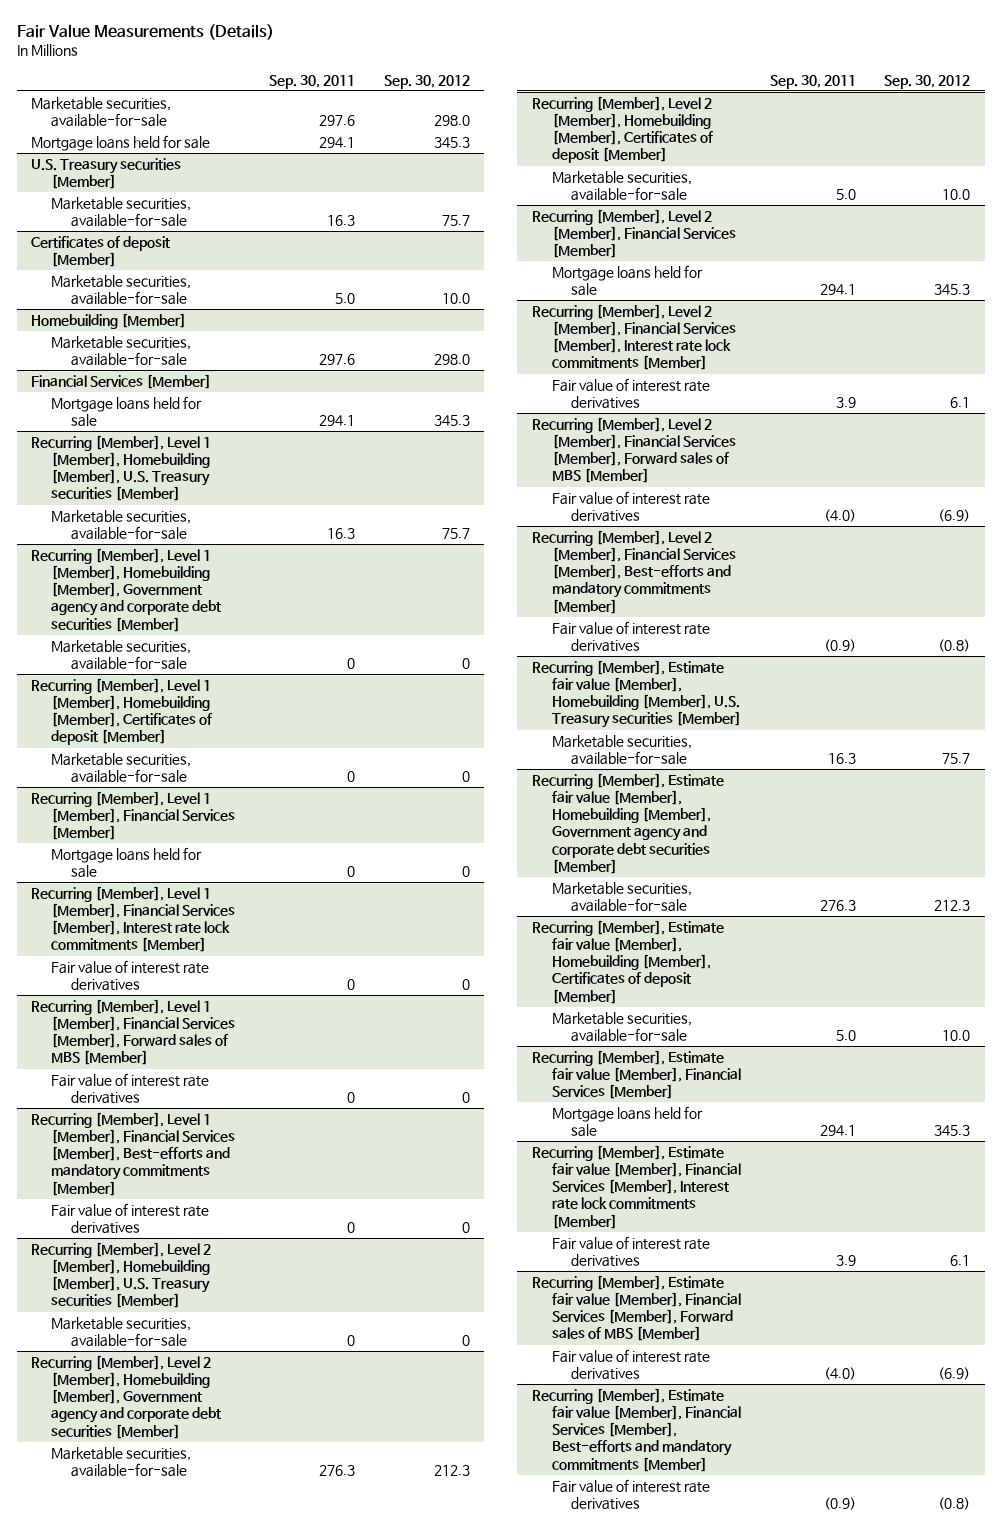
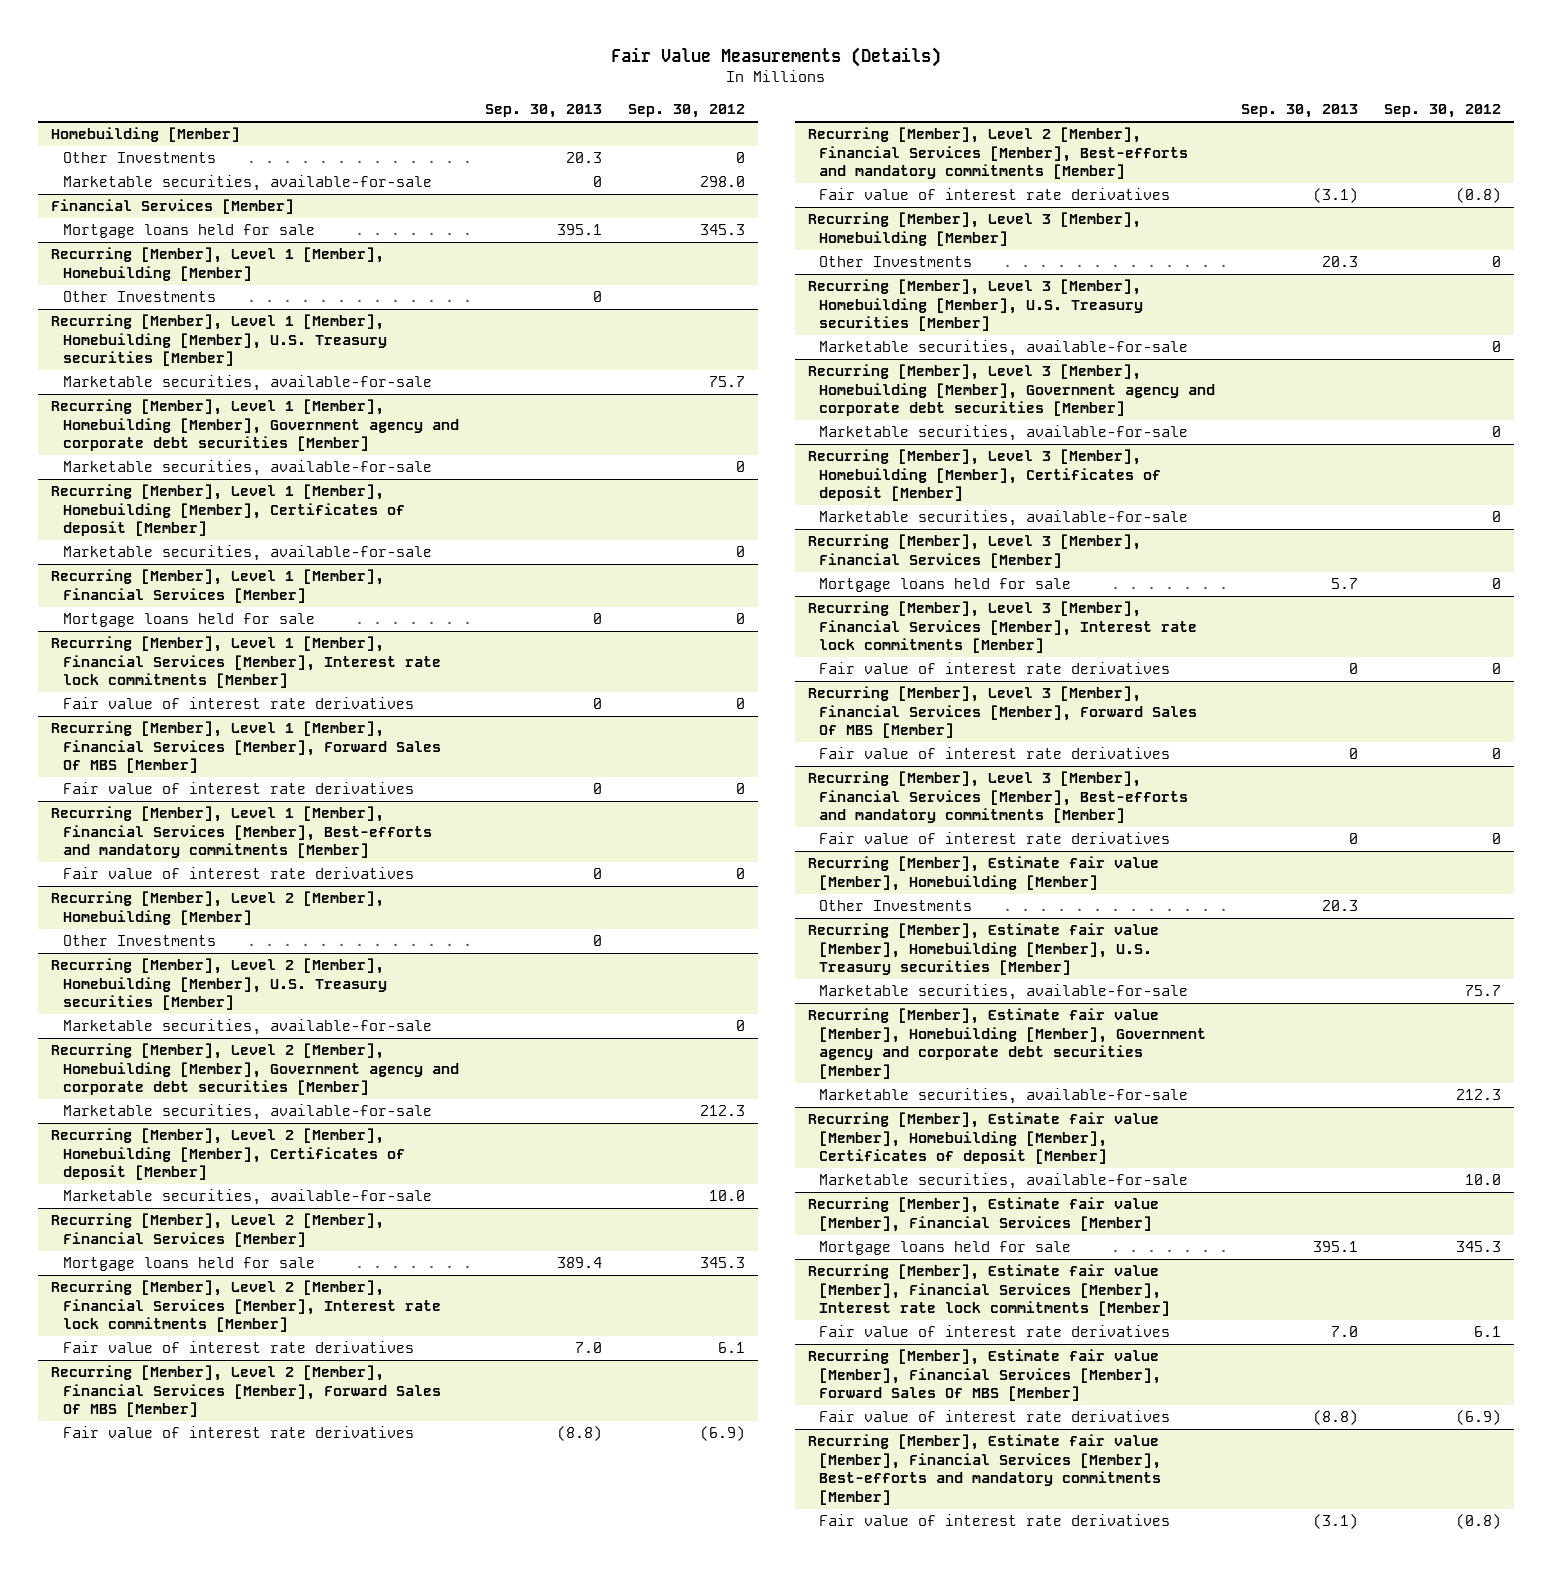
[268,74,355,89] Sep. 30, 2011 -> none
none -> [484,104,602,119] Sep. 30, 2013
[31,96,172,127] Marketable securities, available-for-sale -> none
[31,134,211,151] Mortgage loans held for sale -> none
[31,157,182,189] U.S. Treasury securities [Member] -> none
[50,196,191,227] Marketable securities, available-for-sale -> none
[31,235,171,267] Certificates of deposit [Member] -> none
[50,274,191,305] Marketable securities, available-for-sale -> none
none -> [62,152,216,164] Other Investments
none -> [51,247,385,281] Recurring [Member], Level 1 [Member], Homebuilding [Member]
none -> [62,291,216,303] Other Investments
[31,998,235,1066] Recurring [Member], Level 1 [Member], Financial Services [Member], Forward sales of MBS [Member] -> [51,721,441,774] Recurring [Member], Level 1 [Member], Financial Services [Member], Forward Sales Of MBS [Member]
none -> [51,891,385,925] Recurring [Member], Level 2 [Member], Homebuilding [Member]
none -> [62,935,216,947] Other Investments
[531,416,736,484] Recurring [Member], Level 2 [Member], Financial Services [Member], Forward sales of MBS [Member] -> [51,1365,441,1418] Recurring [Member], Level 2 [Member], Financial Services [Member], Forward Sales Of MBS [Member]
none -> [808,212,1142,246] Recurring [Member], Level 3 [Member], Homebuilding [Member]
none -> [819,256,973,268] Other Investments
none -> [808,279,1144,332] Recurring [Member], Level 3 [Member], Homebuilding [Member], U.S. Treasury securities [Member]
none -> [819,340,1189,357] Marketable securities, available-for-sale
none -> [808,364,1216,417] Recurring [Member], Level 3 [Member], Homebuilding [Member], Government agency and corporate debt securities [Member]
none -> [819,425,1189,442] Marketable securities, available-for-sale
none -> [808,449,1162,502] Recurring [Member], Level 3 [Member], Homebuilding [Member], Certificates of deposit [Member]
none -> [819,510,1189,527] Marketable securities, available-for-sale
none -> [808,534,1142,568] Recurring [Member], Level 3 [Member], Financial Services [Member]
none -> [819,578,1072,593] Mortgage loans held for sale
none -> [808,601,1198,654] Recurring [Member], Level 3 [Member], Financial Services [Member], Interest rate lock commitments [Member]
none -> [819,662,1171,675] Fair value of interest rate derivatives
none -> [808,686,1198,739] Recurring [Member], Level 3 [Member], Financial Services [Member], Forward Sales Of MBS [Member]
none -> [819,747,1171,760] Fair value of interest rate derivatives
none -> [808,771,1189,824] Recurring [Member], Level 3 [Member], Financial Services [Member], Best-efforts and mandatory commitments [Member]
none -> [819,832,1171,845] Fair value of interest rate derivatives
none -> [808,856,1160,891] Recurring [Member], Estimate fair value [Member], Homebuilding [Member]
none -> [819,900,973,912] Other Investments
[531,1274,741,1342] Recurring [Member], Estimate fair value [Member], Financial Services [Member], Forward sales of MBS [Member] -> [808,1349,1162,1402] Recurring [Member], Estimate fair value [Member], Financial Services [Member], Forward Sales Of MBS [Member]

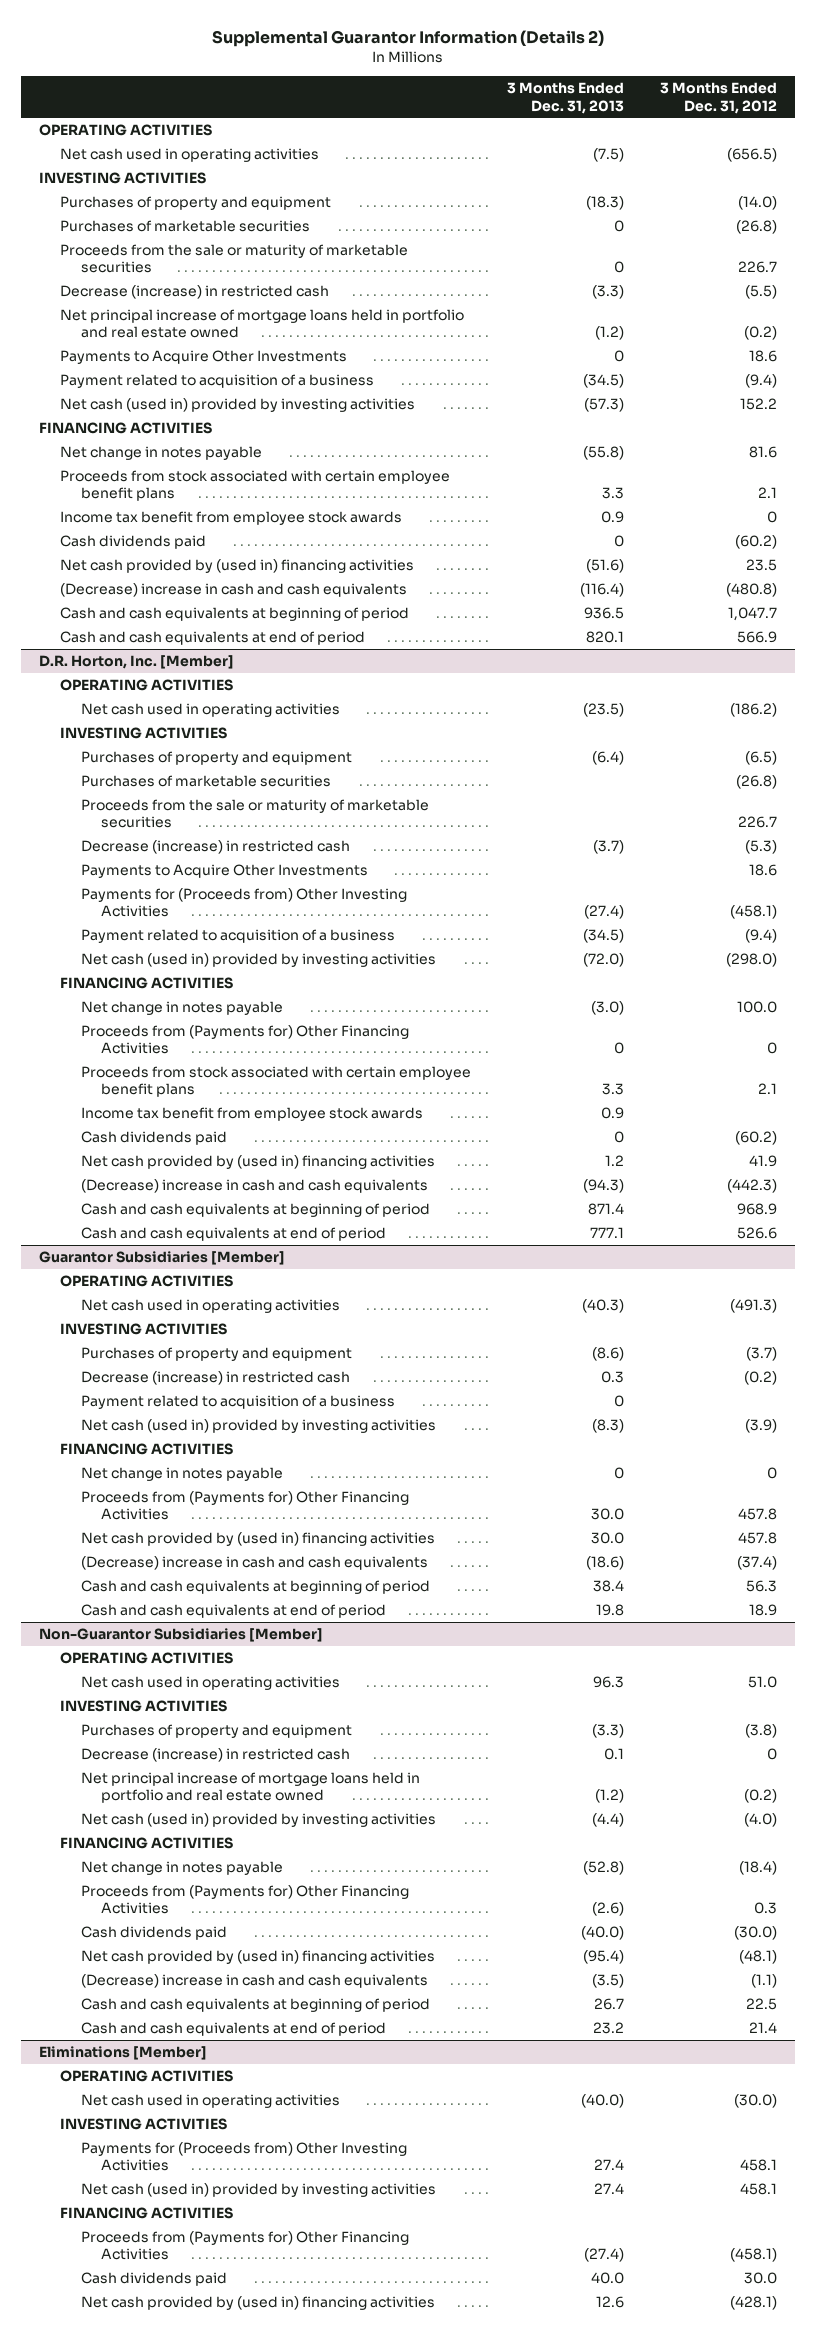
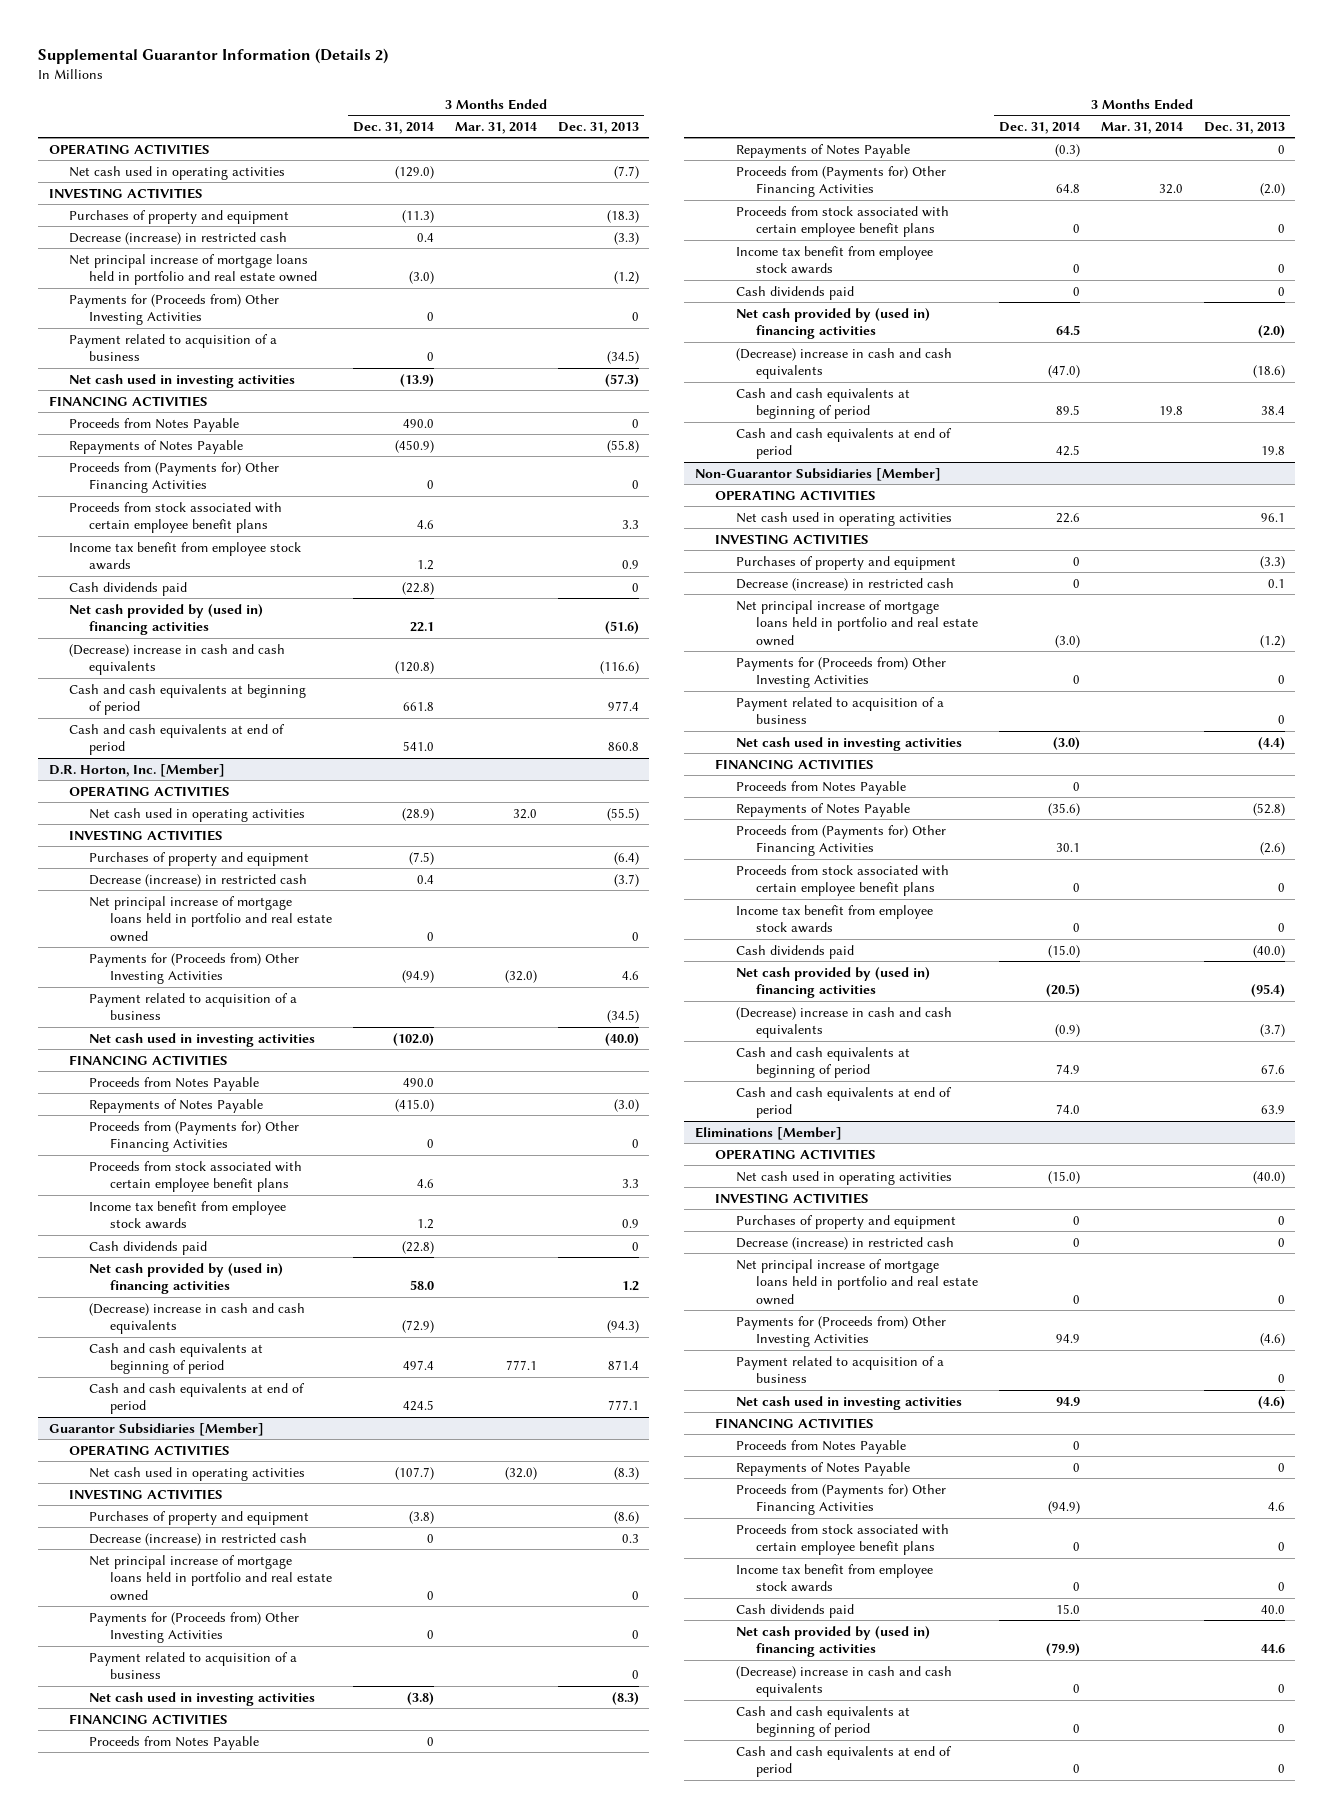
[659,82,777,114] 3 Months Ended Dec. 31, 2012 -> none
none -> [352,121,434,134] Dec. 31, 2014
none -> [454,121,537,134] Mar. 31, 2014
[592,147,624,162] (7.5) -> [613,165,639,179] (7.7)
[59,219,310,232] Purchases of marketable securities -> none
[59,243,408,274] Proceeds from the sale or maturity of marketable securities -> none
[59,349,347,364] Payments to Acquire Other Investments -> none
none -> [69,293,280,326] Payments for (Proceeds from) Other Investing Activities
[59,397,415,412] Net cash (used in) provided by investing activities -> [69,373,296,388] Net cash used in investing activities
none -> [69,417,240,432] Proceeds from Notes Payable
[59,445,262,460] Net change in notes payable -> [69,439,244,454] Repayments of Notes Payable
none -> [69,461,280,494] Proceeds from (Payments for) Other Financing Activities
[579,582,624,597] (116.4) -> [599,661,639,675] (116.6)
[583,606,624,619] 936.5 -> [607,701,639,712] 977.4
[585,630,624,643] 820.1 -> [607,742,639,752] 860.8
[582,702,624,717] (23.5) -> [606,807,639,821] (55.5)
[80,774,331,787] Purchases of marketable securities -> none
[80,798,429,829] Proceeds from the sale or maturity of marketable securities -> none
[80,863,368,878] Payments to Acquire Other Investments -> none
none -> [89,895,332,942] Net principal increase of mortgage loans held in portfolio and real estate owned
[583,905,624,920] (27.4) -> [621,971,639,981] 4.6
[80,952,436,967] Net cash (used in) provided by investing activities -> [89,1032,316,1047] Net cash used in investing activities
[582,952,624,967] (72.0) -> [604,1032,639,1046] (40.0)
[80,1000,283,1015] Net change in notes payable -> none
none -> [89,1076,260,1091] Proceeds from Notes Payable
none -> [89,1098,264,1113] Repayments of Notes Payable
[581,1298,624,1313] (40.3) -> [613,1466,639,1480] (8.3)
none -> [89,1554,332,1601] Net principal increase of mortgage loans held in portfolio and real estate owned
none -> [89,1611,300,1644] Payments for (Proceeds from) Other Investing Activities
[80,1418,436,1433] Net cash (used in) provided by investing activities -> [89,1691,316,1706] Net cash used in investing activities
[80,1466,283,1481] Net change in notes payable -> none
none -> [89,1735,260,1750] Proceeds from Notes Payable
none -> [735,143,910,158] Repayments of Notes Payable
[590,1508,624,1521] 30.0 -> [1259,183,1285,197] (2.0)
none -> [735,205,949,238] Proceeds from stock associated with certain employee benefit plans
none -> [735,245,933,275] Income tax benefit from employee stock awards
none -> [735,285,854,300] Cash dividends paid
[590,1531,624,1544] 30.0 -> [1257,325,1285,339] (2.0)
[592,1675,624,1688] 96.3 -> [1260,512,1285,522] 96.1
none -> [735,656,946,689] Payments for (Proceeds from) Other Investing Activities
none -> [735,696,944,725] Payment related to acquisition of a business
[80,1812,436,1827] Net cash (used in) provided by investing activities -> [735,736,962,751] Net cash used in investing activities
none -> [735,780,906,795] Proceeds from Notes Payable
[80,1860,283,1875] Net change in notes payable -> [735,802,910,817] Repayments of Notes Payable
none -> [735,864,949,897] Proceeds from stock associated with certain employee benefit plans
none -> [735,904,933,934] Income tax benefit from employee stock awards
[591,1973,624,1988] (3.5) -> [1259,1024,1285,1038] (3.7)
[593,1997,624,2010] 26.7 -> [1260,1064,1285,1075] 67.6
[592,2021,624,2034] 23.2 -> [1260,1105,1285,1115] 63.9
none -> [735,1214,956,1229] Purchases of property and equipment
none -> [735,1236,954,1250] Decrease (increase) in restricted cash
none -> [735,1258,978,1305] Net principal increase of mortgage loans held in portfolio and real estate owned
[593,2159,624,2171] 27.4 -> [1259,1333,1285,1347] (4.6)
none -> [735,1355,944,1384] Payment related to acquisition of a business
[80,2182,436,2197] Net cash (used in) provided by investing activities -> [735,1395,962,1410] Net cash used in investing activities
[593,2182,624,2194] 27.4 -> [1257,1395,1285,1409] (4.6)
none -> [735,1439,906,1454] Proceeds from Notes Payable
none -> [735,1461,910,1476] Repayments of Notes Payable
[583,2248,624,2263] (27.4) -> [1267,1502,1285,1512] 4.6
none -> [735,1523,949,1556] Proceeds from stock associated with certain employee benefit plans
none -> [735,1563,933,1593] Income tax benefit from employee stock awards
[595,2295,624,2308] 12.6 -> [1260,1644,1285,1654] 44.6
none -> [735,1665,952,1698] (Decrease) increase in cash and cash equivalents
none -> [735,1705,910,1738] Cash and cash equivalents at beginning of period
none -> [735,1745,952,1778] Cash and cash equivalents at end of period

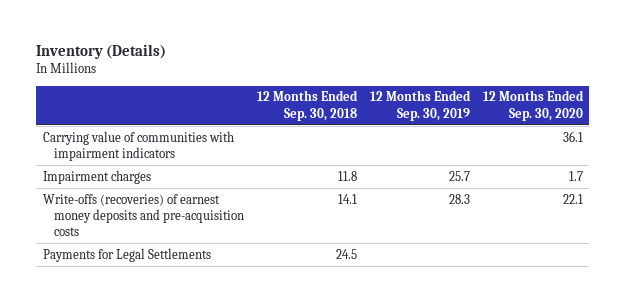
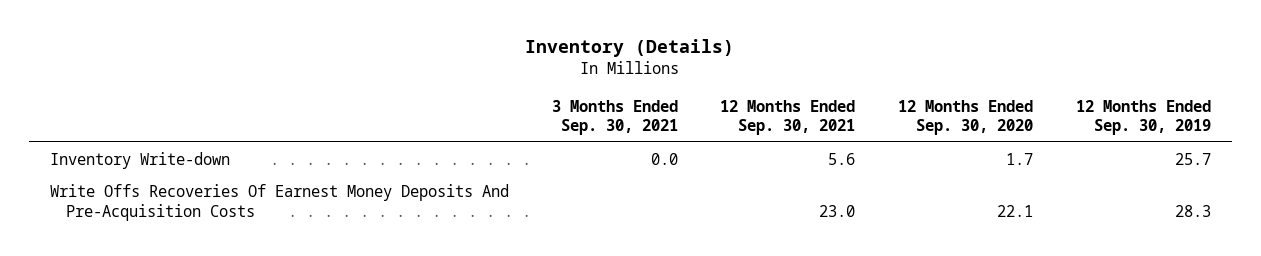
[256,90,358,121] 12 Months Ended Sep. 30, 2018 -> none
none -> [551,99,678,136] 3 Months Ended Sep. 30, 2021
none -> [720,99,856,136] 12 Months Ended Sep. 30, 2021
[42,130,234,162] Carrying value of communities with impairment indicators -> none
[42,247,211,262] Payments for Legal Settlements -> none
[42,169,151,184] Impairment charges -> [50,151,231,169] Inventory Write-down
[42,193,244,237] Write-offs (recoveries) of earnest money deposits and pre-acquisition costs -> [50,183,510,221] Write Offs Recoveries Of Earnest Money Deposits And Pre-Acquisition Costs

